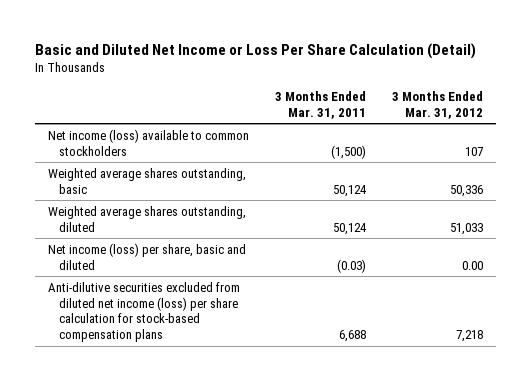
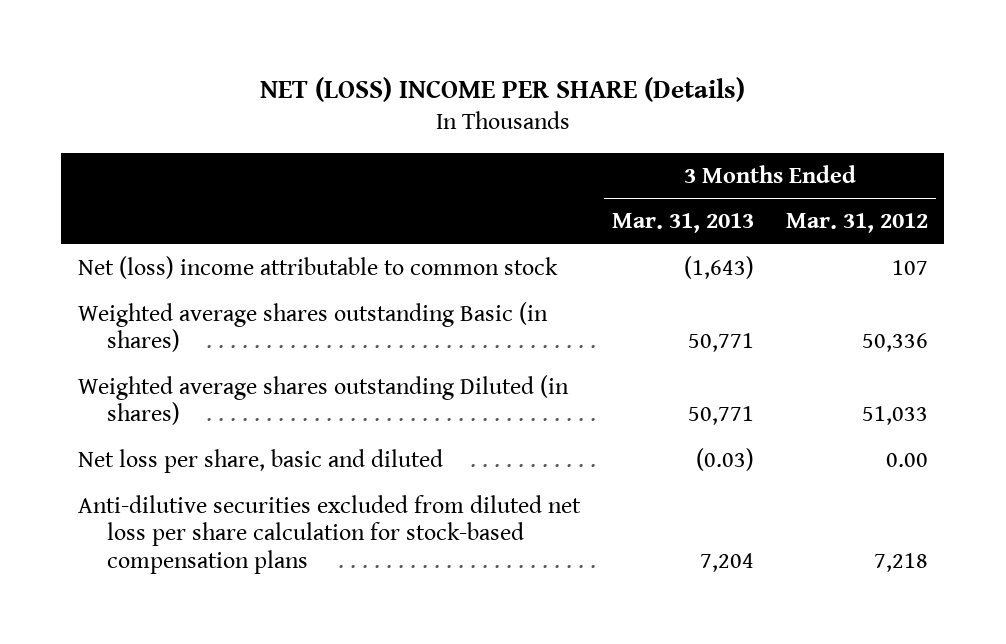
[34,42,476,59] Basic and Diluted Net Income or Loss Per Share Calculation (Detail) -> [259,76,745,102] NET (LOSS) INCOME PER SHARE (Details)
[274,91,366,119] 3 Months Ended Mar. 31, 2011 -> none
none -> [611,213,754,234] Mar. 31, 2013
[47,128,249,156] Net income (loss) available to common stockholders -> [77,256,558,280] Net (loss) income attributable to common stock
[47,167,246,194] Weighted average shares outstanding, basic -> [77,302,548,353] Weighted average shares outstanding Basic (in shares)
[47,205,246,232] Weighted average shares outstanding, diluted -> [77,375,569,426] Weighted average shares outstanding Diluted (in shares)
[47,242,246,270] Net income (loss) per share, basic and diluted -> [77,449,443,474] Net loss per share, basic and diluted
[47,281,240,342] Anti-dilutive securities excluded from diluted net income (loss) per share calculation for stock-based compensation plans -> [77,495,581,574] Anti-dilutive securities excluded from diluted net loss per share calculation for stock-based compensation plans

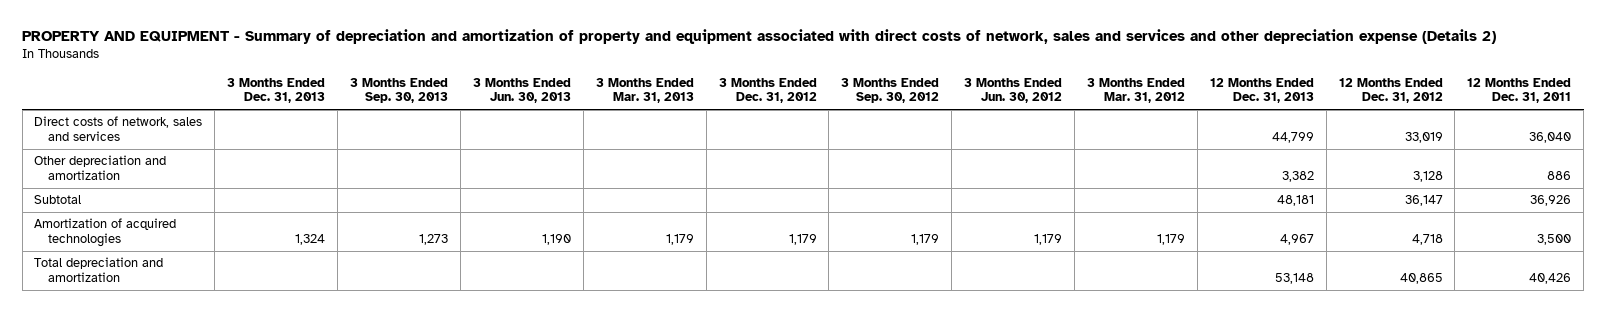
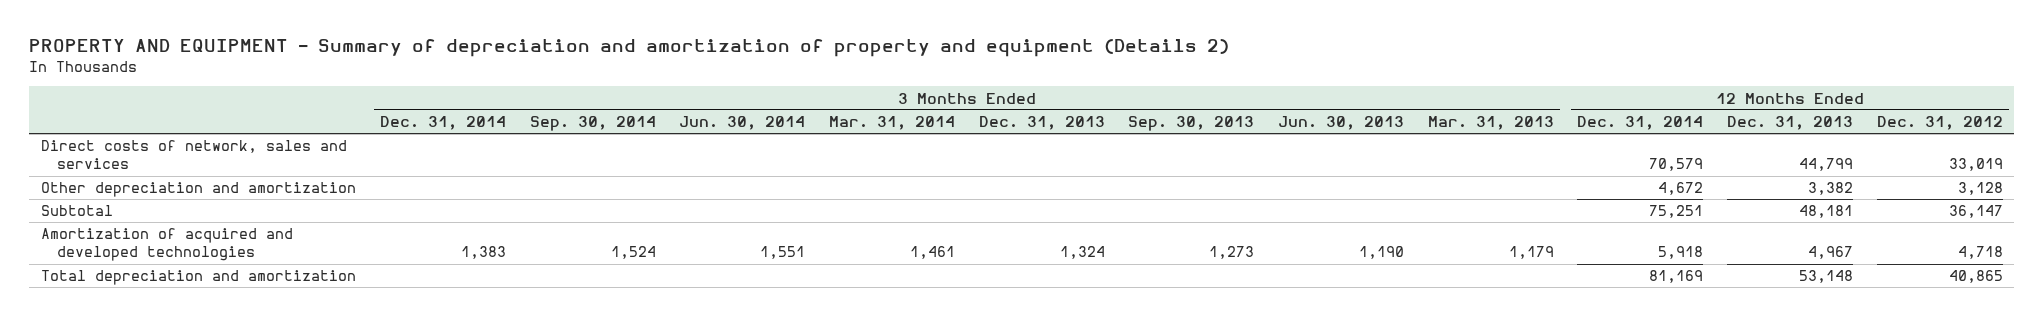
[22,29,1497,45] PROPERTY AND EQUIPMENT - Summary of depreciation and amortization of property and equipment associated with direct costs of network, sales and services and other depreciation expense (Details 2) -> [29,39,1230,58] PROPERTY AND EQUIPMENT - Summary of depreciation and amortization of property and equipment (Details 2)
[718,77,817,104] 3 Months Ended Dec. 31, 2012 -> none
[841,77,940,104] 3 Months Ended Sep. 30, 2012 -> none
[964,77,1063,104] 3 Months Ended Jun. 30, 2012 -> none
[1086,77,1185,104] 3 Months Ended Mar. 31, 2012 -> none
[1467,77,1572,104] 12 Months Ended Dec. 31, 2011 -> none
none -> [379,115,506,130] Dec. 31, 2014
none -> [529,115,656,131] Sep. 30, 2014
none -> [679,115,806,130] Jun. 30, 2014
none -> [828,115,955,130] Mar. 31, 2014
none -> [1577,115,1704,130] Dec. 31, 2014
[34,218,177,247] Amortization of acquired technologies -> [41,228,294,262] Amortization of acquired and developed technologies

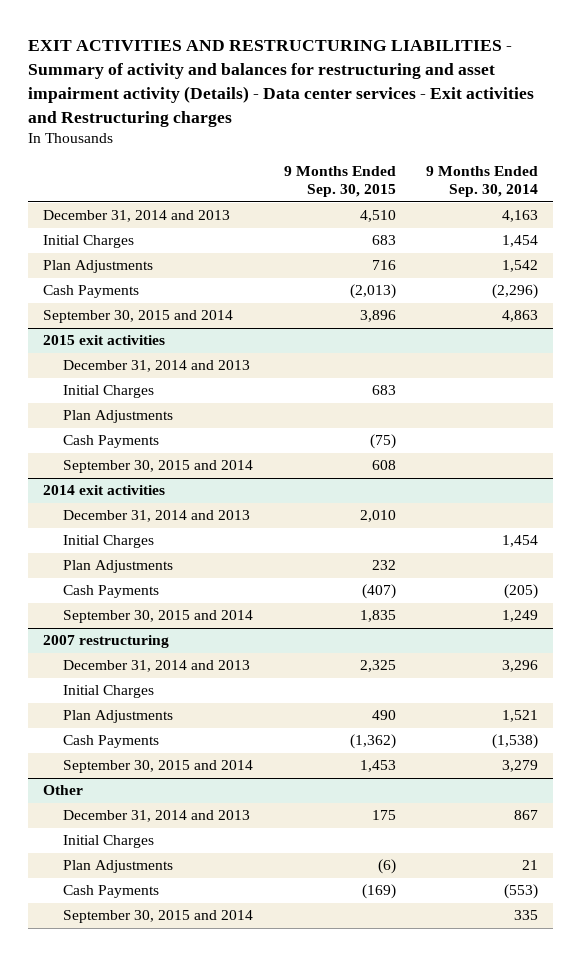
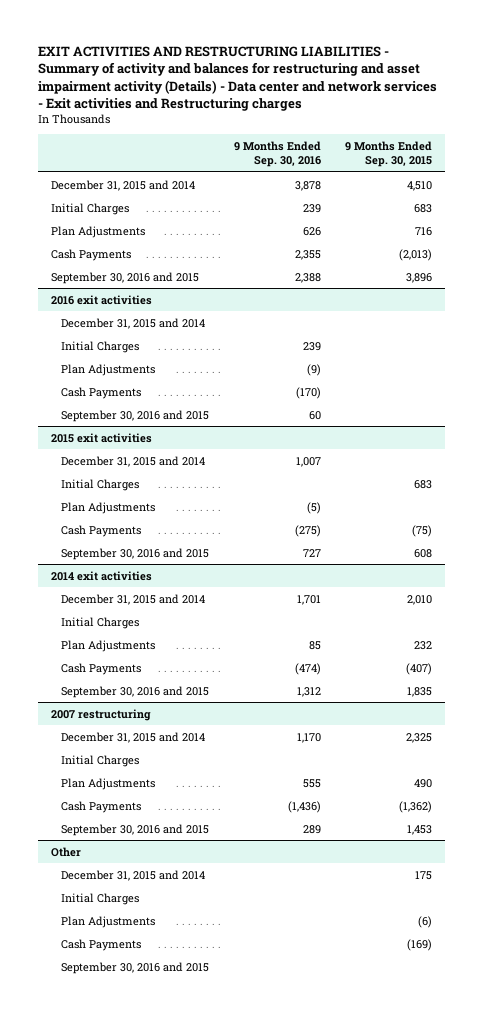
[27,40,534,127] EXIT ACTIVITIES AND RESTRUCTURING LIABILITIES - Summary of activity and balances for restructuring and asset impairment activity (Details) - Data center services - Exit activities and Restructuring charges -> [38,45,438,111] EXIT ACTIVITIES AND RESTRUCTURING LIABILITIES - Summary of activity and balances for restructuring and asset impairment activity (Details) - Data center and network services - Exit activities and Restructuring charges
[426,165,539,198] 9 Months Ended Sep. 30, 2014 -> none
none -> [233,140,321,168] 9 Months Ended Sep. 30, 2016
[42,210,230,223] December 31, 2014 and 2013 -> [50,179,195,191] December 31, 2015 and 2014
[42,310,233,324] September 30, 2015 and 2014 -> [50,271,199,284] September 30, 2016 and 2015
none -> [50,294,152,305] 2016 exit activities
none -> [60,317,205,329] December 31, 2015 and 2014
none -> [60,340,139,353] Initial Charges
none -> [60,363,155,376] Plan Adjustments
none -> [60,386,141,399] Cash Payments
none -> [60,409,209,422] September 30, 2016 and 2015
[63,360,251,373] December 31, 2014 and 2013 -> [60,455,205,467] December 31, 2015 and 2014
[63,460,254,474] September 30, 2015 and 2014 -> [60,547,209,560] September 30, 2016 and 2015
[63,510,251,523] December 31, 2014 and 2013 -> [60,593,205,605] December 31, 2015 and 2014
[63,610,254,624] September 30, 2015 and 2014 -> [60,685,209,698] September 30, 2016 and 2015
[63,660,251,673] December 31, 2014 and 2013 -> [60,731,205,743] December 31, 2015 and 2014
[63,760,254,774] September 30, 2015 and 2014 -> [60,823,209,836] September 30, 2016 and 2015
[63,810,251,823] December 31, 2014 and 2013 -> [60,869,205,881] December 31, 2015 and 2014
[63,910,254,924] September 30, 2015 and 2014 -> [60,961,209,974] September 30, 2016 and 2015

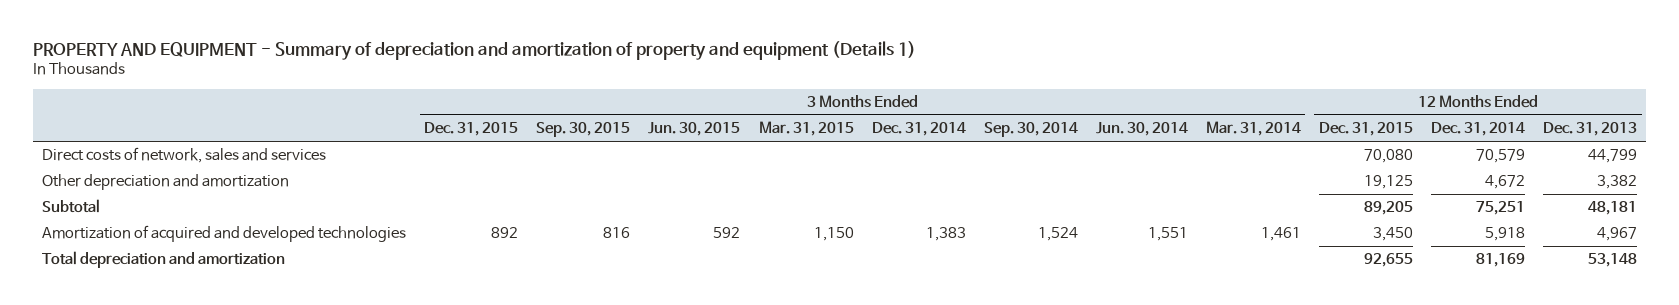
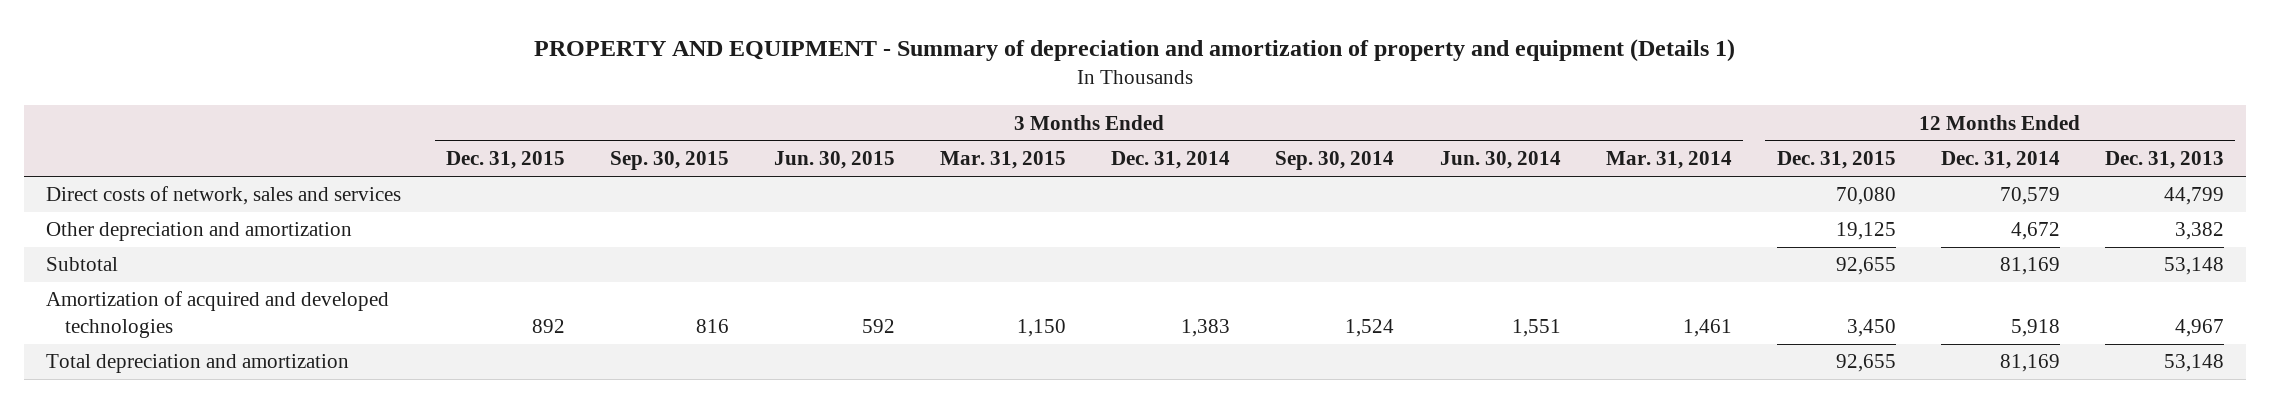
[1363,201,1413,216] 89,205 -> [1835,257,1896,276] 92,655
[1476,201,1526,216] 75,251 -> [1999,257,2060,276] 81,169
[1588,201,1638,216] 48,181 -> [2163,257,2224,276] 53,148

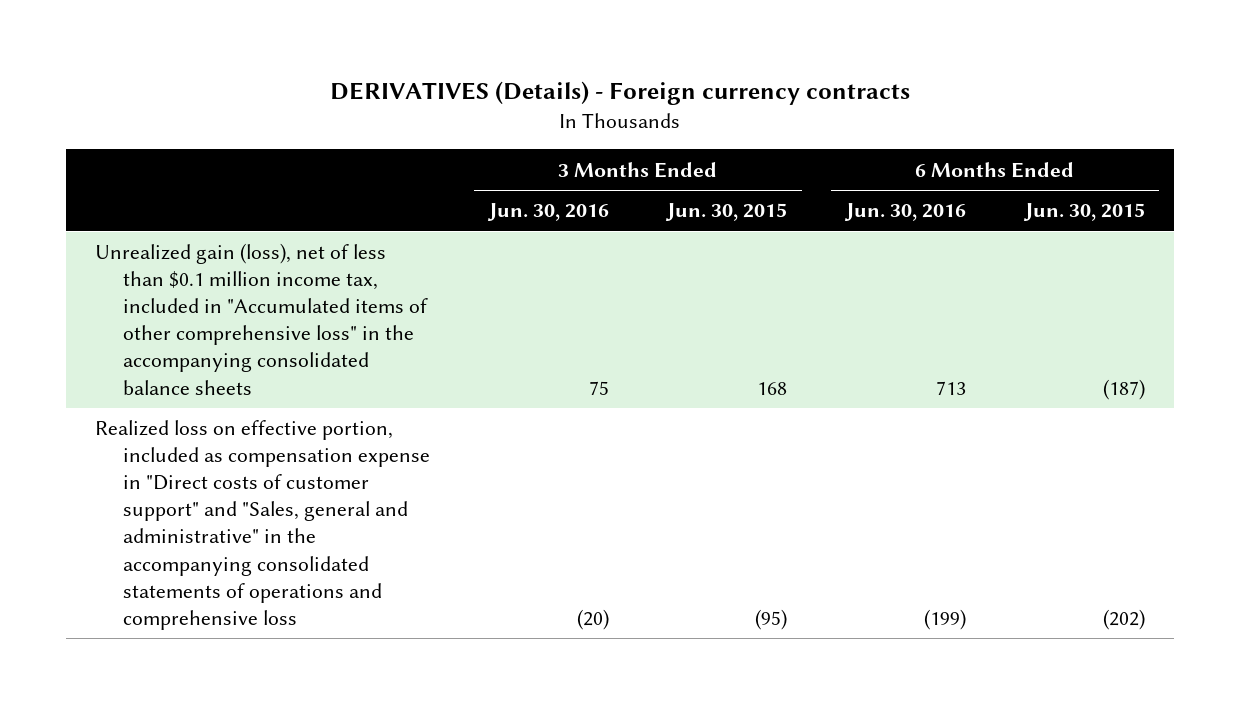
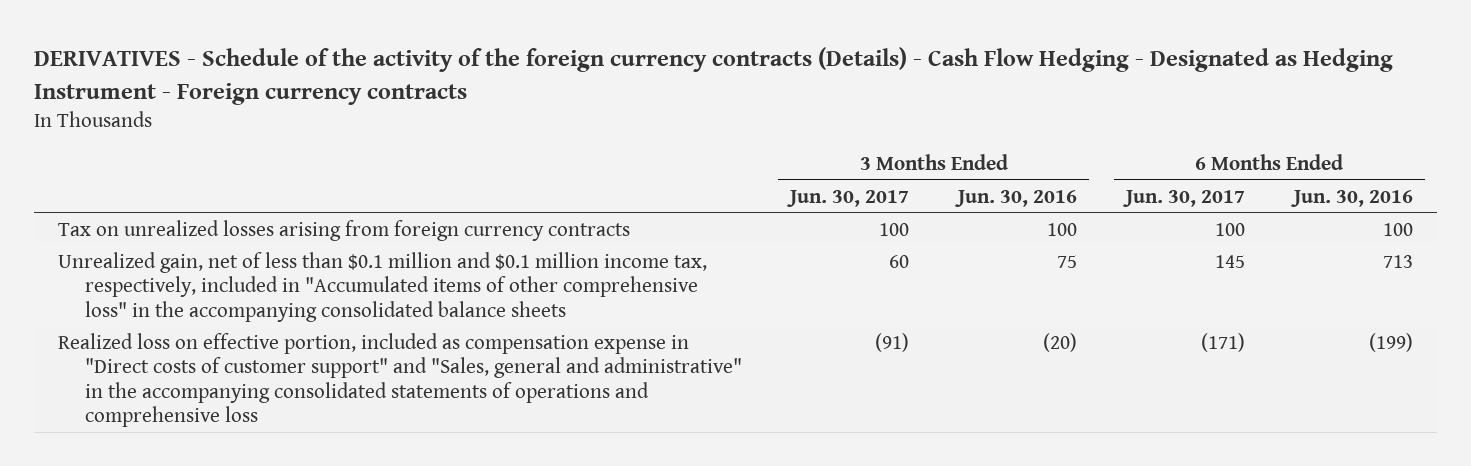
[329,81,910,106] DERIVATIVES (Details) - Foreign currency contracts -> [33,47,1393,105] DERIVATIVES - Schedule of the activity of the foreign currency contracts (Details) - Cash Flow Hedging - Designated as Hedging Instrument - Foreign currency contracts
[665,203,788,222] Jun. 30, 2015 -> none
[1022,203,1145,222] Jun. 30, 2015 -> none
none -> [787,189,910,207] Jun. 30, 2017
none -> [1123,189,1246,207] Jun. 30, 2017
none -> [58,219,631,241] Tax on unrealized losses arising from foreign currency contracts
[95,243,429,395] Unrealized gain (loss), net of less than $0.1 million income tax, included in "Accumulated items of other comprehensive loss" in the accompanying consolidated balance sheets -> [58,251,708,322] Unrealized gain, net of less than $0.1 million and $0.1 million income tax, respectively, included in "Accumulated items of other comprehensive loss" in the accompanying consolidated balance sheets

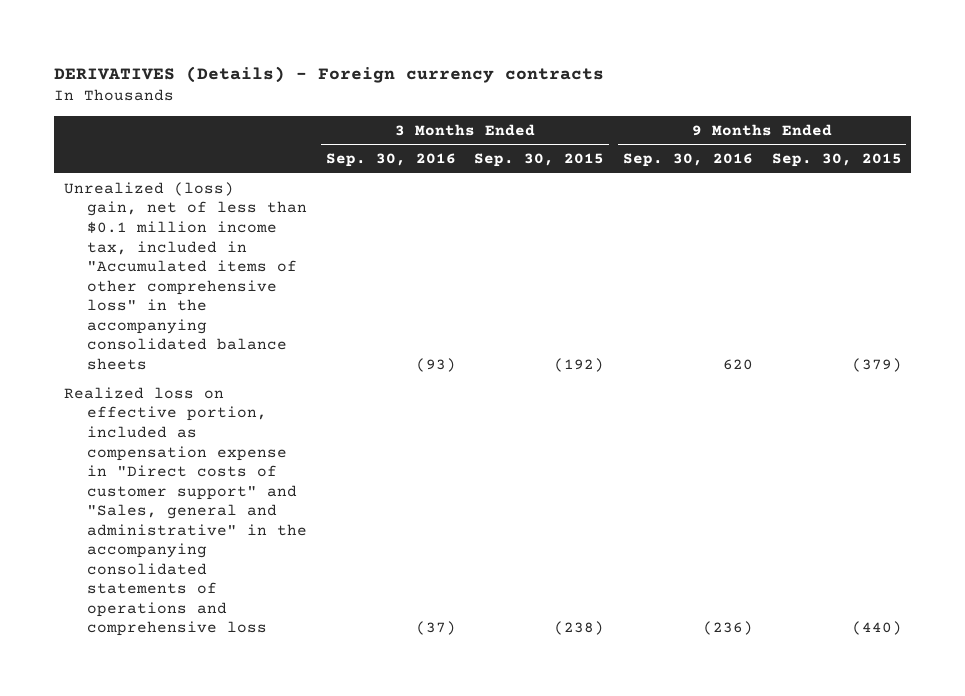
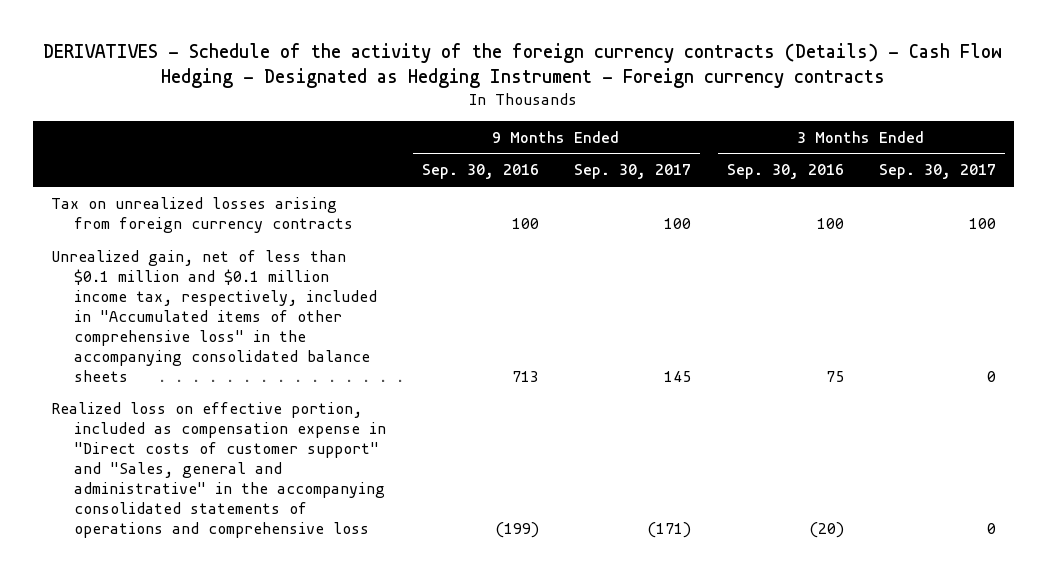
[54,65,605,83] DERIVATIVES (Details) - Foreign currency contracts -> [43,42,1003,88] DERIVATIVES - Schedule of the activity of the foreign currency contracts (Details) - Cash Flow Hedging - Designated as Hedging Instrument - Foreign currency contracts
[474,153,605,168] Sep. 30, 2015 -> none
[771,153,902,168] Sep. 30, 2015 -> none
none -> [574,164,692,180] Sep. 30, 2017
none -> [879,164,997,180] Sep. 30, 2017
none -> [50,196,354,233] Tax on unrealized losses arising from foreign currency contracts
[63,181,308,370] Unrealized (loss) gain, net of less than $0.1 million income tax, included in "Accumulated items of other comprehensive loss" in the accompanying consolidated balance sheets -> [50,249,378,382] Unrealized gain, net of less than $0.1 million and $0.1 million income tax, respectively, included in "Accumulated items of other comprehensive loss" in the accompanying consolidated balance sheets
[415,357,456,372] (93) -> [825,370,844,382] 75
[722,358,753,370] 620 -> [511,370,539,382] 713
[415,621,456,636] (37) -> [808,521,844,538] (20)
[702,621,753,636] (236) -> [494,521,539,538] (199)

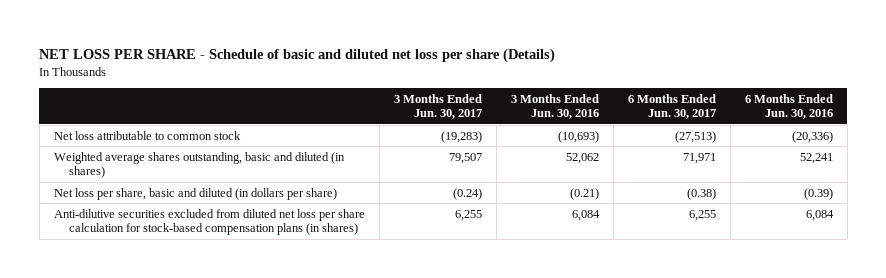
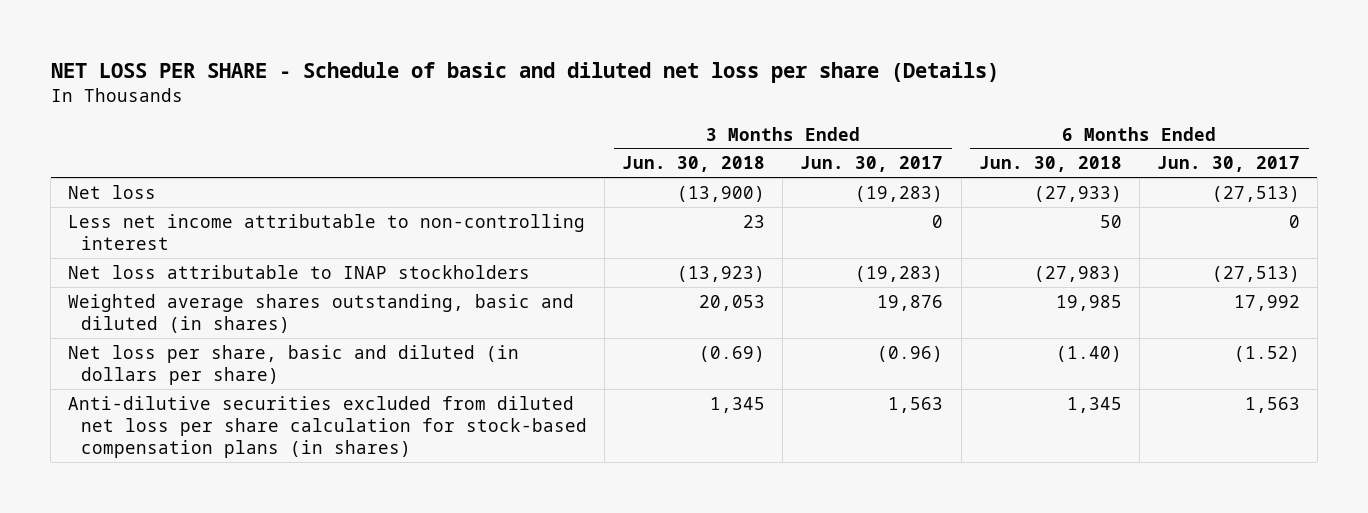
[510,93,599,120] 3 Months Ended Jun. 30, 2016 -> none
[744,93,833,120] 6 Months Ended Jun. 30, 2016 -> none
none -> [622,156,766,173] Jun. 30, 2018
none -> [978,156,1122,173] Jun. 30, 2018
none -> [68,184,157,199] Net loss
none -> [68,213,586,250] Less net income attributable to non-controlling interest
[53,130,241,140] Net loss attributable to common stock -> [68,264,531,279] Net loss attributable to INAP stockholders
[448,152,482,164] 79,507 -> [877,294,944,311] 19,876
[682,152,716,164] 71,971 -> [1233,294,1300,311] 17,992
[452,187,482,200] (0.24) -> [877,345,944,362] (0.96)
[686,187,716,200] (0.38) -> [1233,345,1300,362] (1.52)
[454,209,482,221] 6,255 -> [888,396,944,413] 1,563
[688,209,716,221] 6,255 -> [1244,396,1300,413] 1,563

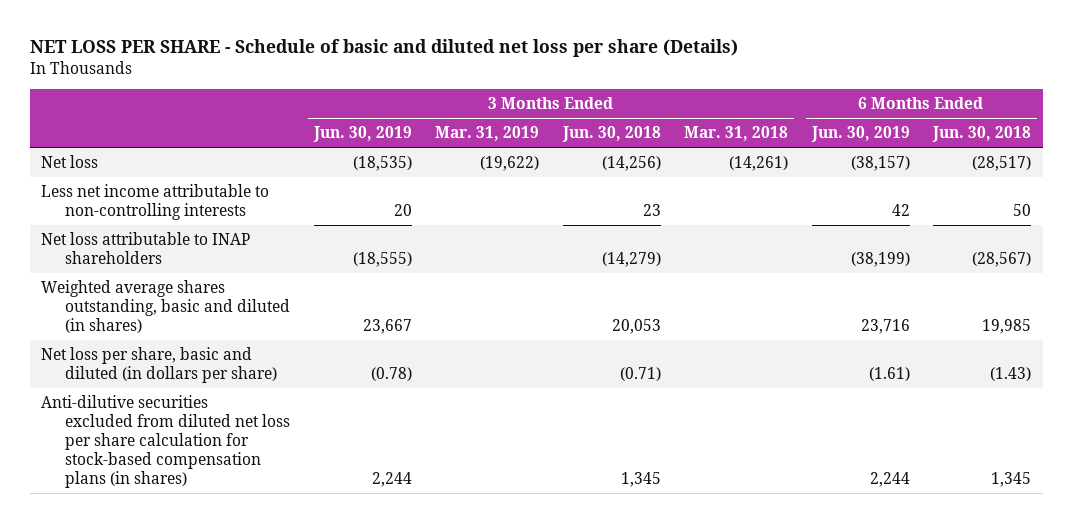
[800,156,944,173] Jun. 30, 2017 -> none
[1156,156,1300,173] Jun. 30, 2017 -> none
none -> [312,126,412,143] Jun. 30, 2019
none -> [435,126,540,142] Mar. 31, 2019
none -> [684,126,789,142] Mar. 31, 2018
none -> [810,126,910,143] Jun. 30, 2019
[677,185,766,202] (13,900) -> [601,155,661,171] (14,256)
[1033,185,1122,202] (27,933) -> [972,155,1032,171] (28,517)
[68,213,586,250] Less net income attributable to non-controlling interest -> [41,183,270,221] Less net income attributable to non-controlling interests
[68,264,531,279] Net loss attributable to INAP stockholders -> [41,231,251,265] Net loss attributable to INAP shareholders
[677,265,766,282] (13,923) -> [601,252,661,268] (14,279)
[1033,265,1122,282] (27,983) -> [972,252,1032,268] (28,567)
[699,345,766,362] (0.69) -> [619,367,661,382] (0.71)
[1055,345,1122,362] (1.40) -> [990,367,1032,382] (1.43)

